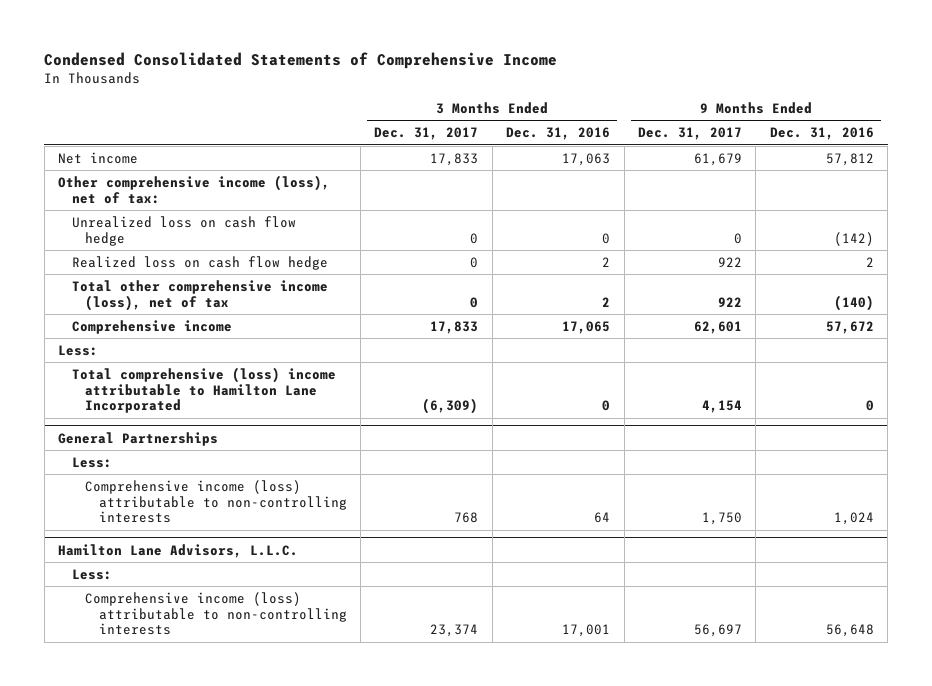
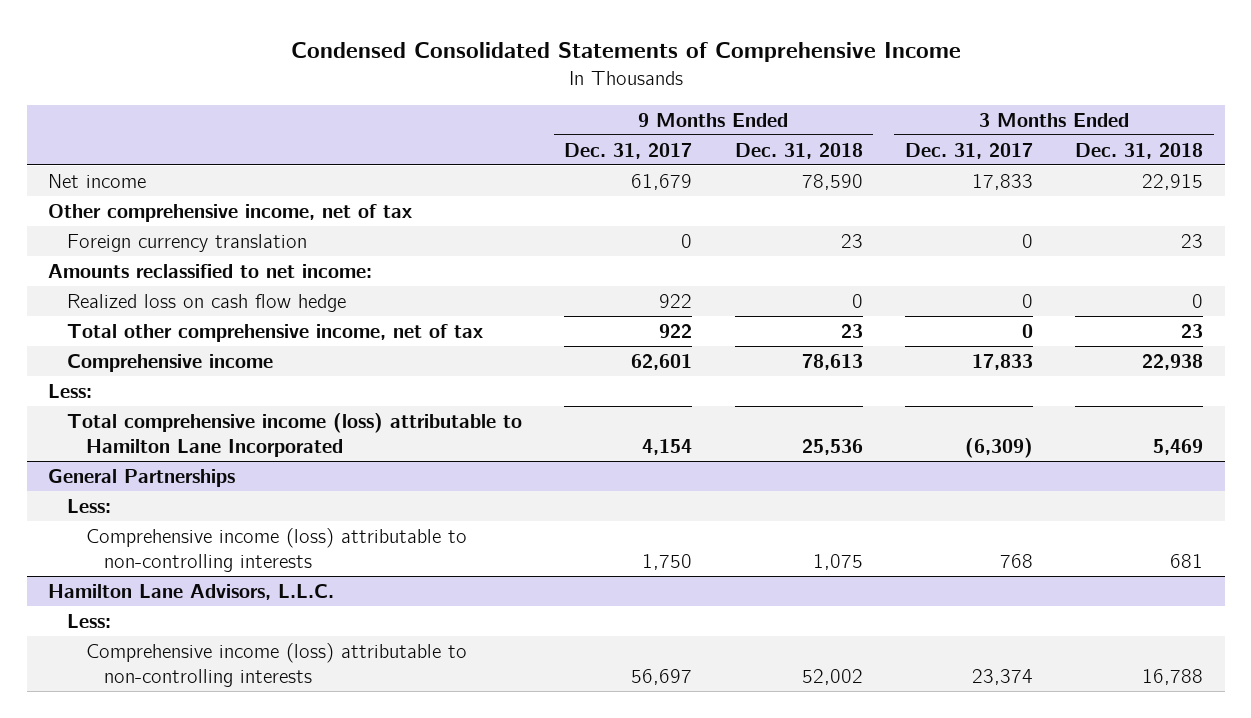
[506,127,611,141] Dec. 31, 2016 -> none
[769,127,874,141] Dec. 31, 2016 -> none
none -> [734,142,863,159] Dec. 31, 2018
none -> [1075,142,1204,159] Dec. 31, 2018
[71,215,296,246] Unrealized loss on cash flow hedge -> none
none -> [47,203,412,222] Other comprehensive income, net of tax
none -> [66,233,307,252] Foreign currency translation
[58,174,331,204] Other comprehensive income (loss), net of tax: -> [47,263,372,278] Amounts reclassified to net income:
[71,279,328,311] Total other comprehensive income (loss), net of tax -> [66,323,483,342] Total other comprehensive income, net of tax
[71,366,336,414] Total comprehensive (loss) income attributable to Hamilton Lane Incorporated -> [66,412,522,457] Total comprehensive income (loss) attributable to Hamilton Lane Incorporated

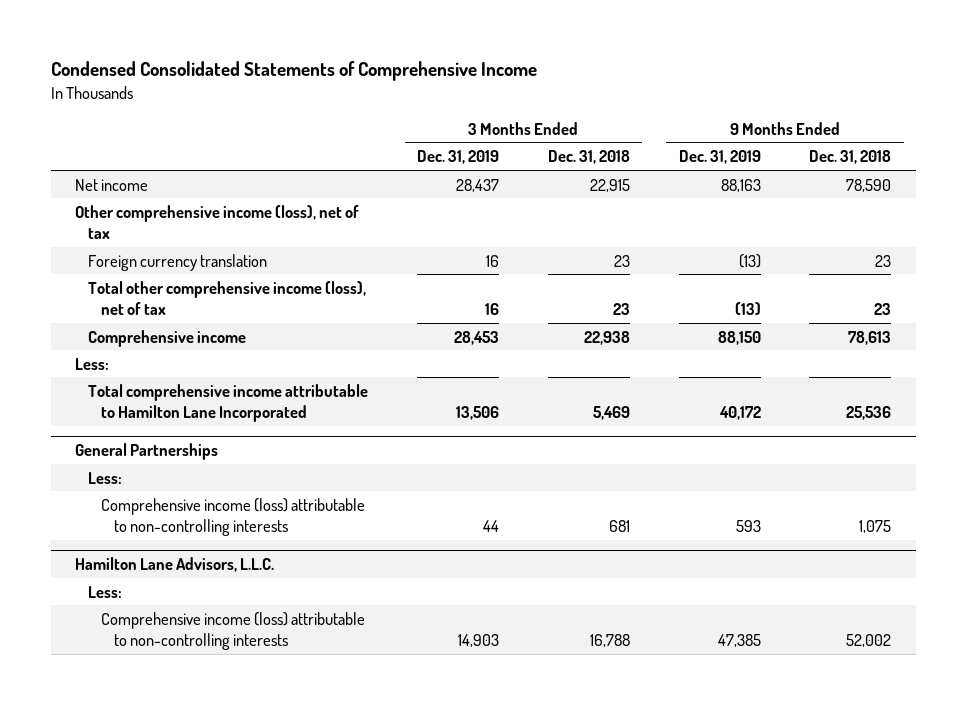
[564,142,693,159] Dec. 31, 2017 -> none
[904,142,1033,159] Dec. 31, 2017 -> none
none -> [416,150,499,165] Dec. 31, 2019
none -> [678,150,761,165] Dec. 31, 2019
[47,203,412,222] Other comprehensive income, net of tax -> [75,204,360,240] Other comprehensive income (loss), net of tax
[47,263,372,278] Amounts reclassified to net income: -> none
[66,293,346,312] Realized loss on cash flow hedge -> none
[66,323,483,342] Total other comprehensive income, net of tax -> [88,280,367,316] Total other comprehensive income (loss), net of tax
[66,412,522,457] Total comprehensive income (loss) attributable to Hamilton Lane Incorporated -> [88,383,369,423] Total comprehensive income attributable to Hamilton Lane Incorporated

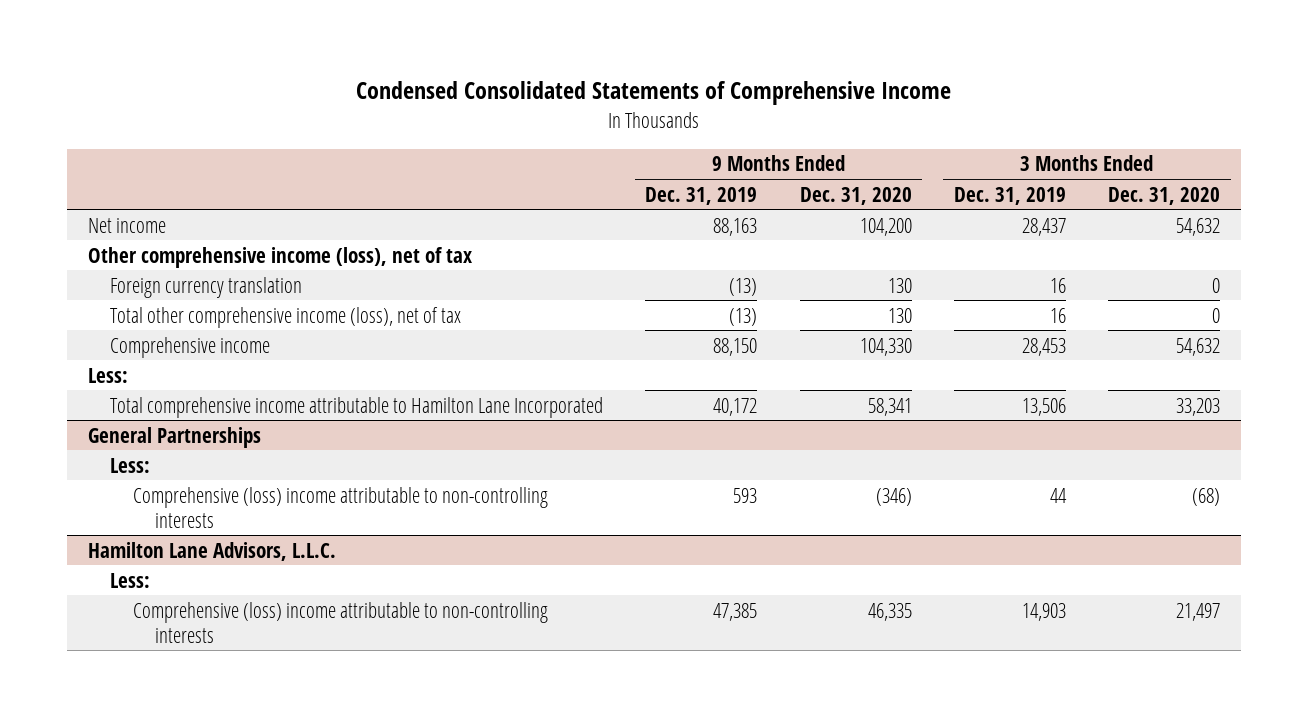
[547,150,630,165] Dec. 31, 2018 -> none
[809,150,892,165] Dec. 31, 2018 -> none
none -> [799,186,912,205] Dec. 31, 2020
none -> [1108,186,1221,205] Dec. 31, 2020
[100,497,365,537] Comprehensive income (loss) attributable to non-controlling interests -> [132,486,548,528] Comprehensive (loss) income attributable to non-controlling interests
[100,611,365,651] Comprehensive income (loss) attributable to non-controlling interests -> [132,601,548,643] Comprehensive (loss) income attributable to non-controlling interests

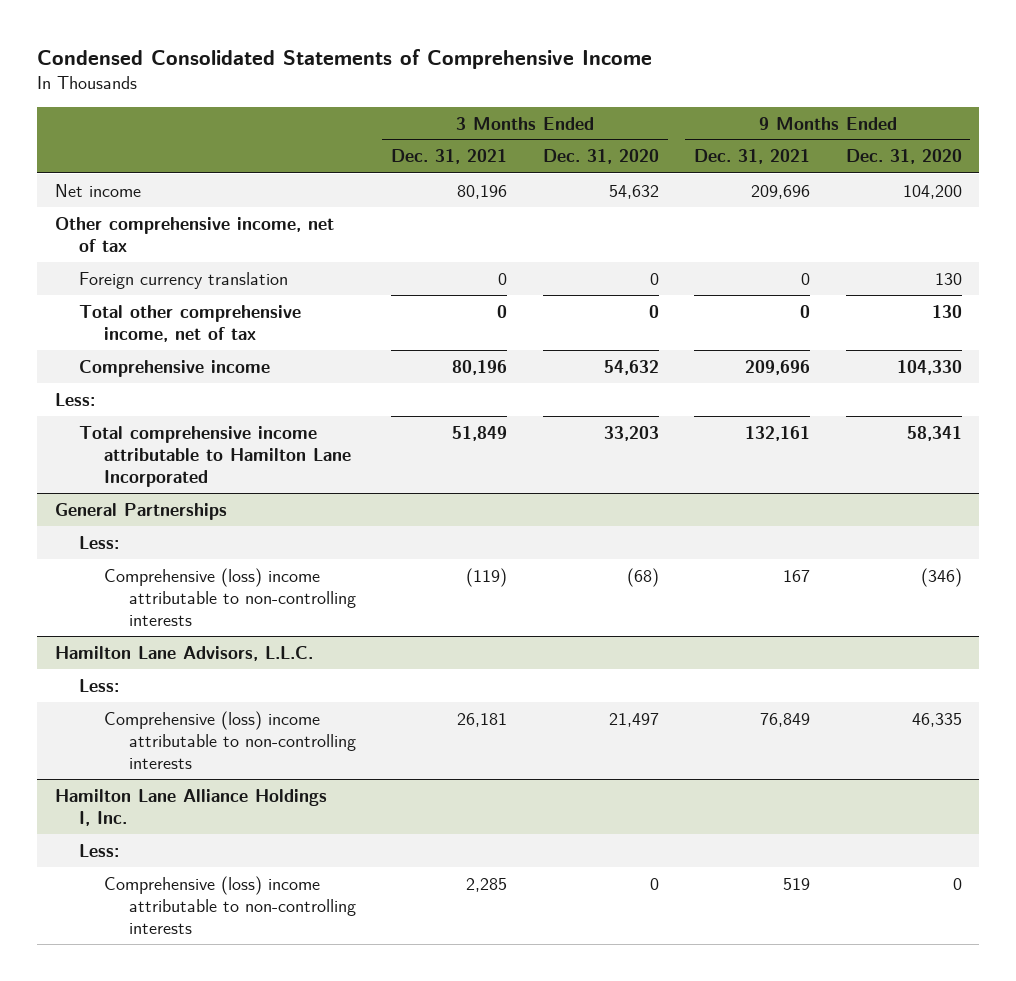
[645,186,758,205] Dec. 31, 2019 -> none
[954,186,1067,205] Dec. 31, 2019 -> none
none -> [391,149,508,165] Dec. 31, 2021
none -> [694,149,811,165] Dec. 31, 2021
[87,246,472,268] Other comprehensive income (loss), net of tax -> [54,216,334,252] Other comprehensive income, net of tax
[110,306,462,328] Total other comprehensive income (loss), net of tax -> [79,304,302,342] Total other comprehensive income, net of tax
none -> [54,788,327,826] Hamilton Lane Alliance Holdings I, Inc.
none -> [79,843,120,857] Less:
none -> [103,875,356,934] Comprehensive (loss) income attributable to non-controlling interests

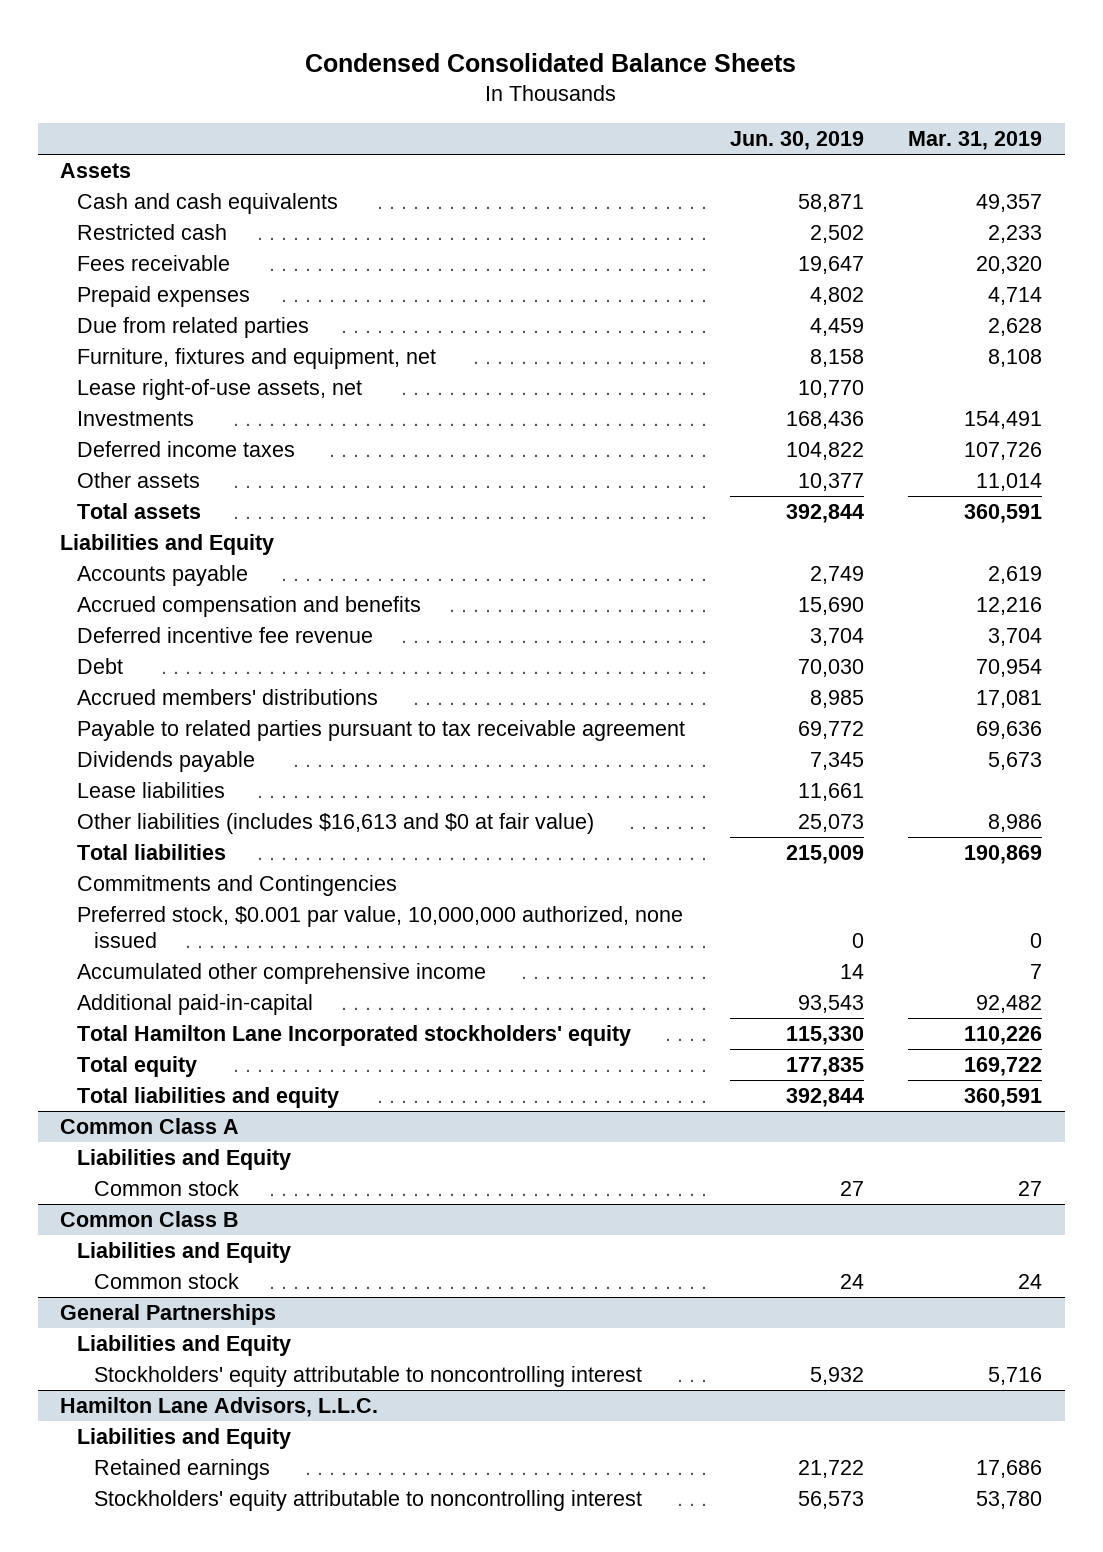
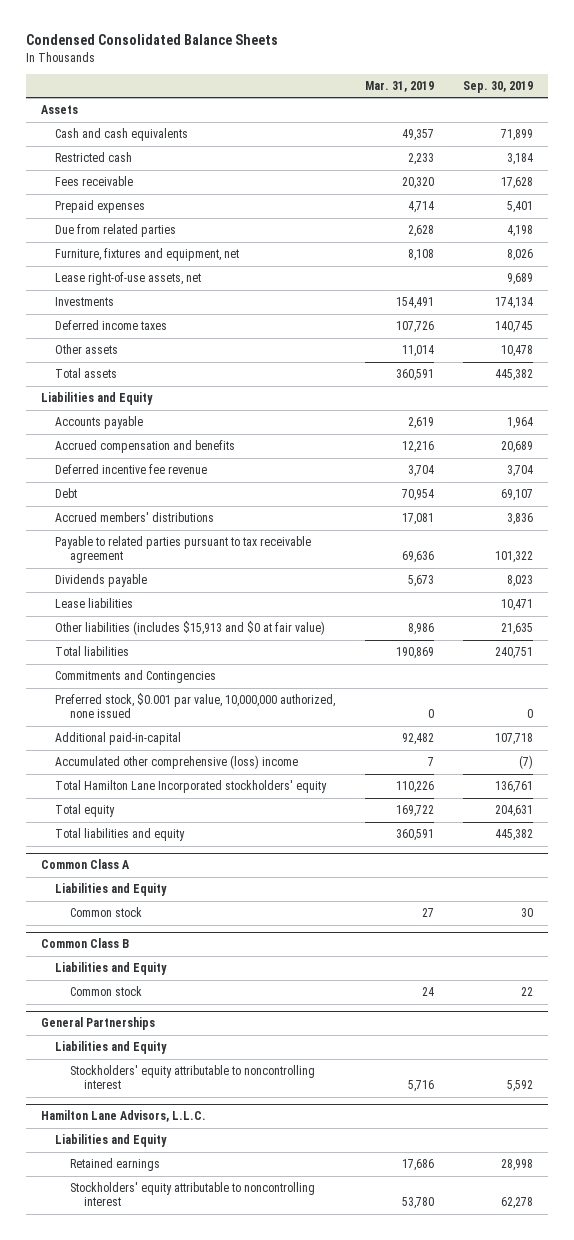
[729,131,864,151] Jun. 30, 2019 -> none
none -> [462,80,533,93] Sep. 30, 2019
[77,813,595,835] Other liabilities (includes $16,613 and $0 at fair value) -> [55,621,326,636] Other liabilities (includes $15,913 and $0 at fair value)
[77,963,487,985] Accumulated other comprehensive income -> none
none -> [55,755,299,770] Accumulated other comprehensive (loss) income

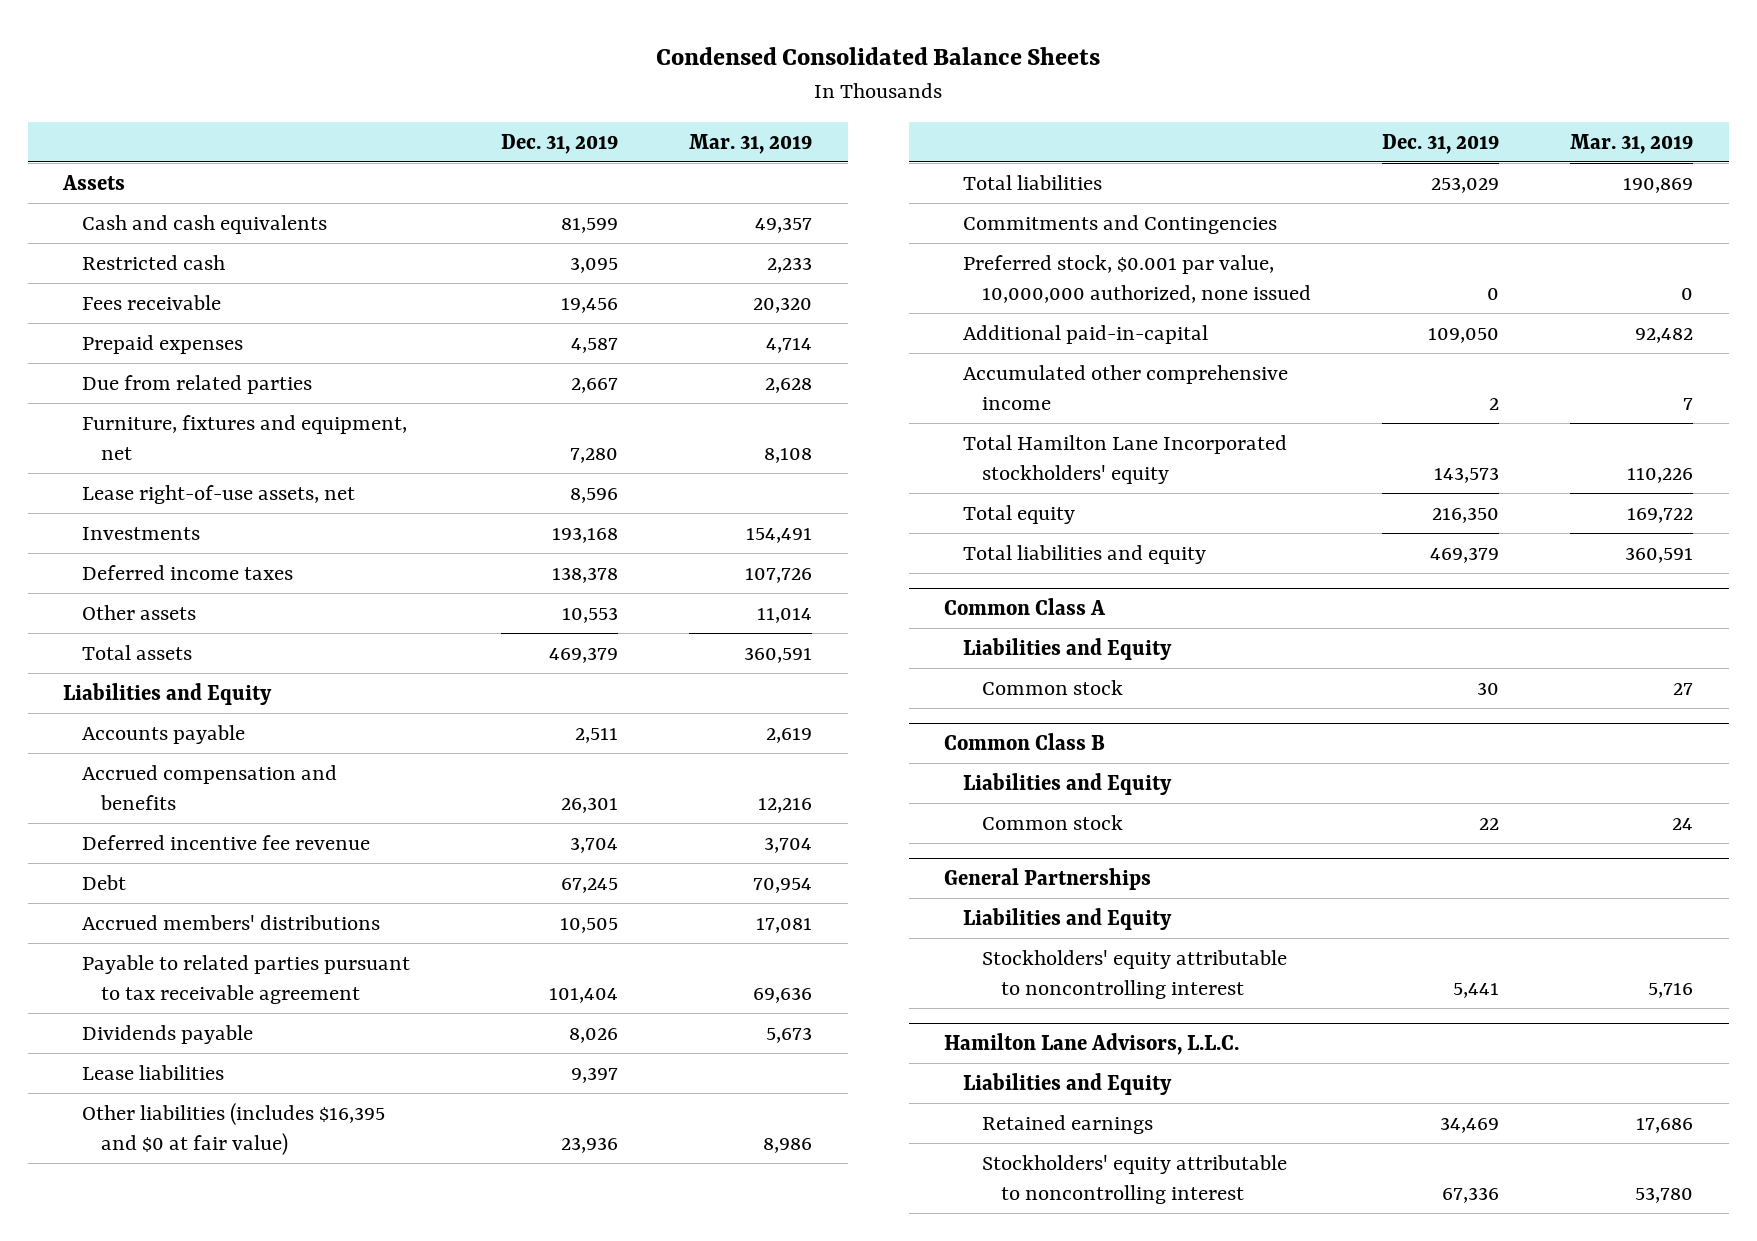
[462,80,533,93] Sep. 30, 2019 -> none
none -> [501,133,619,154] Dec. 31, 2019
[55,621,326,636] Other liabilities (includes $15,913 and $0 at fair value) -> [82,1102,386,1156] Other liabilities (includes $16,395 and $0 at fair value)
[55,755,299,770] Accumulated other comprehensive (loss) income -> [963,364,1289,411] Accumulated other comprehensive income

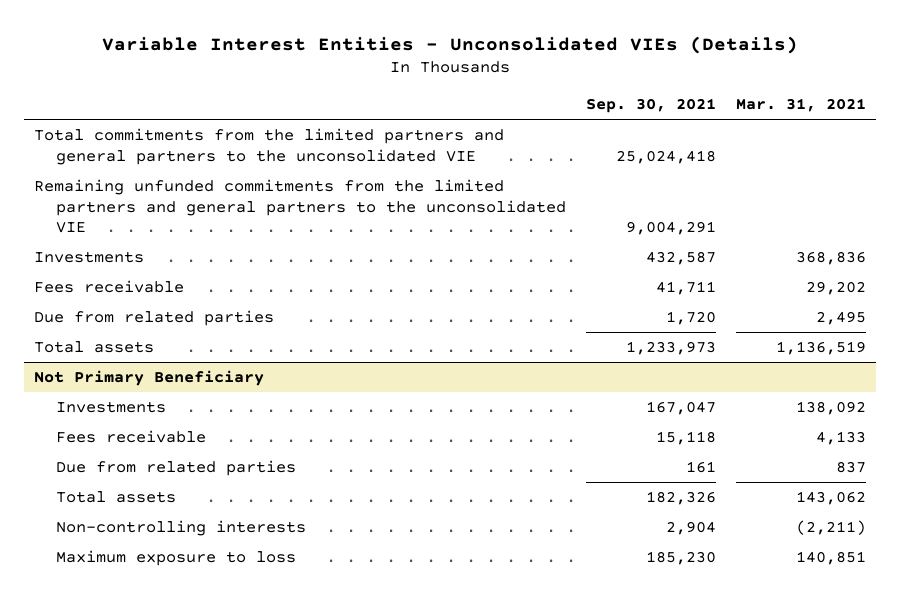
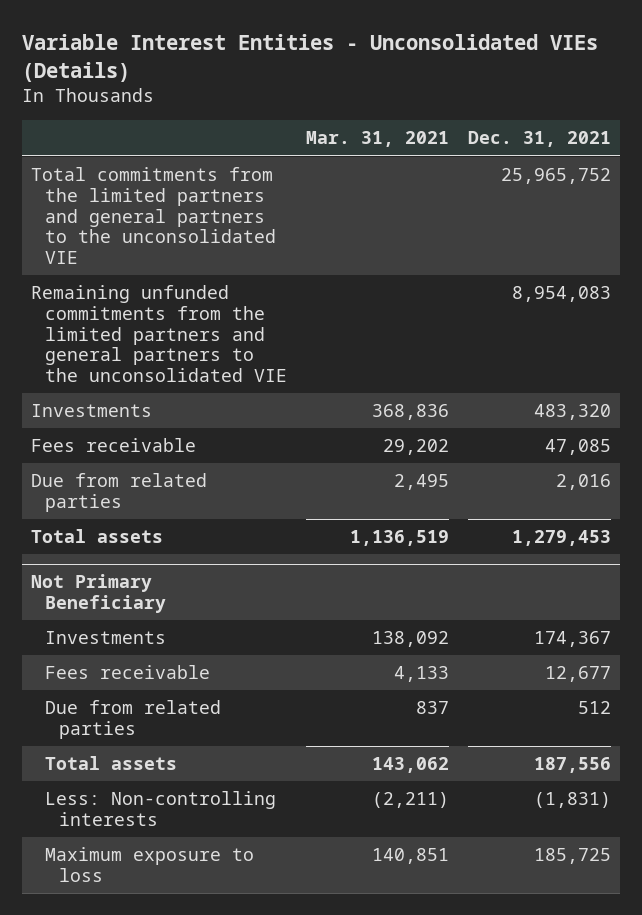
[585,98,716,114] Sep. 30, 2021 -> none
none -> [467,131,611,148] Dec. 31, 2021
[55,519,306,536] Non-controlling interests -> [45,791,277,826] Less: Non-controlling interests

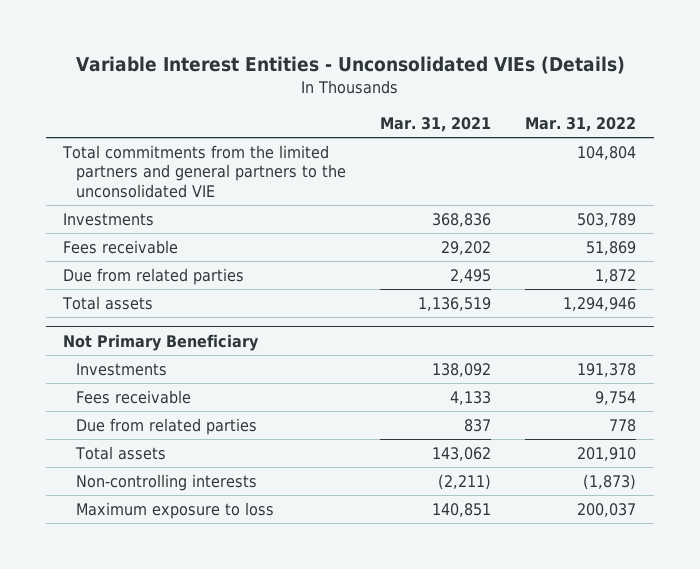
[467,131,611,148] Dec. 31, 2021 -> none
none -> [525,116,637,132] Mar. 31, 2022
[31,285,288,383] Remaining unfunded commitments from the limited partners and general partners to the unconsolidated VIE -> none
[45,791,277,826] Less: Non-controlling interests -> [75,473,257,491] Non-controlling interests

